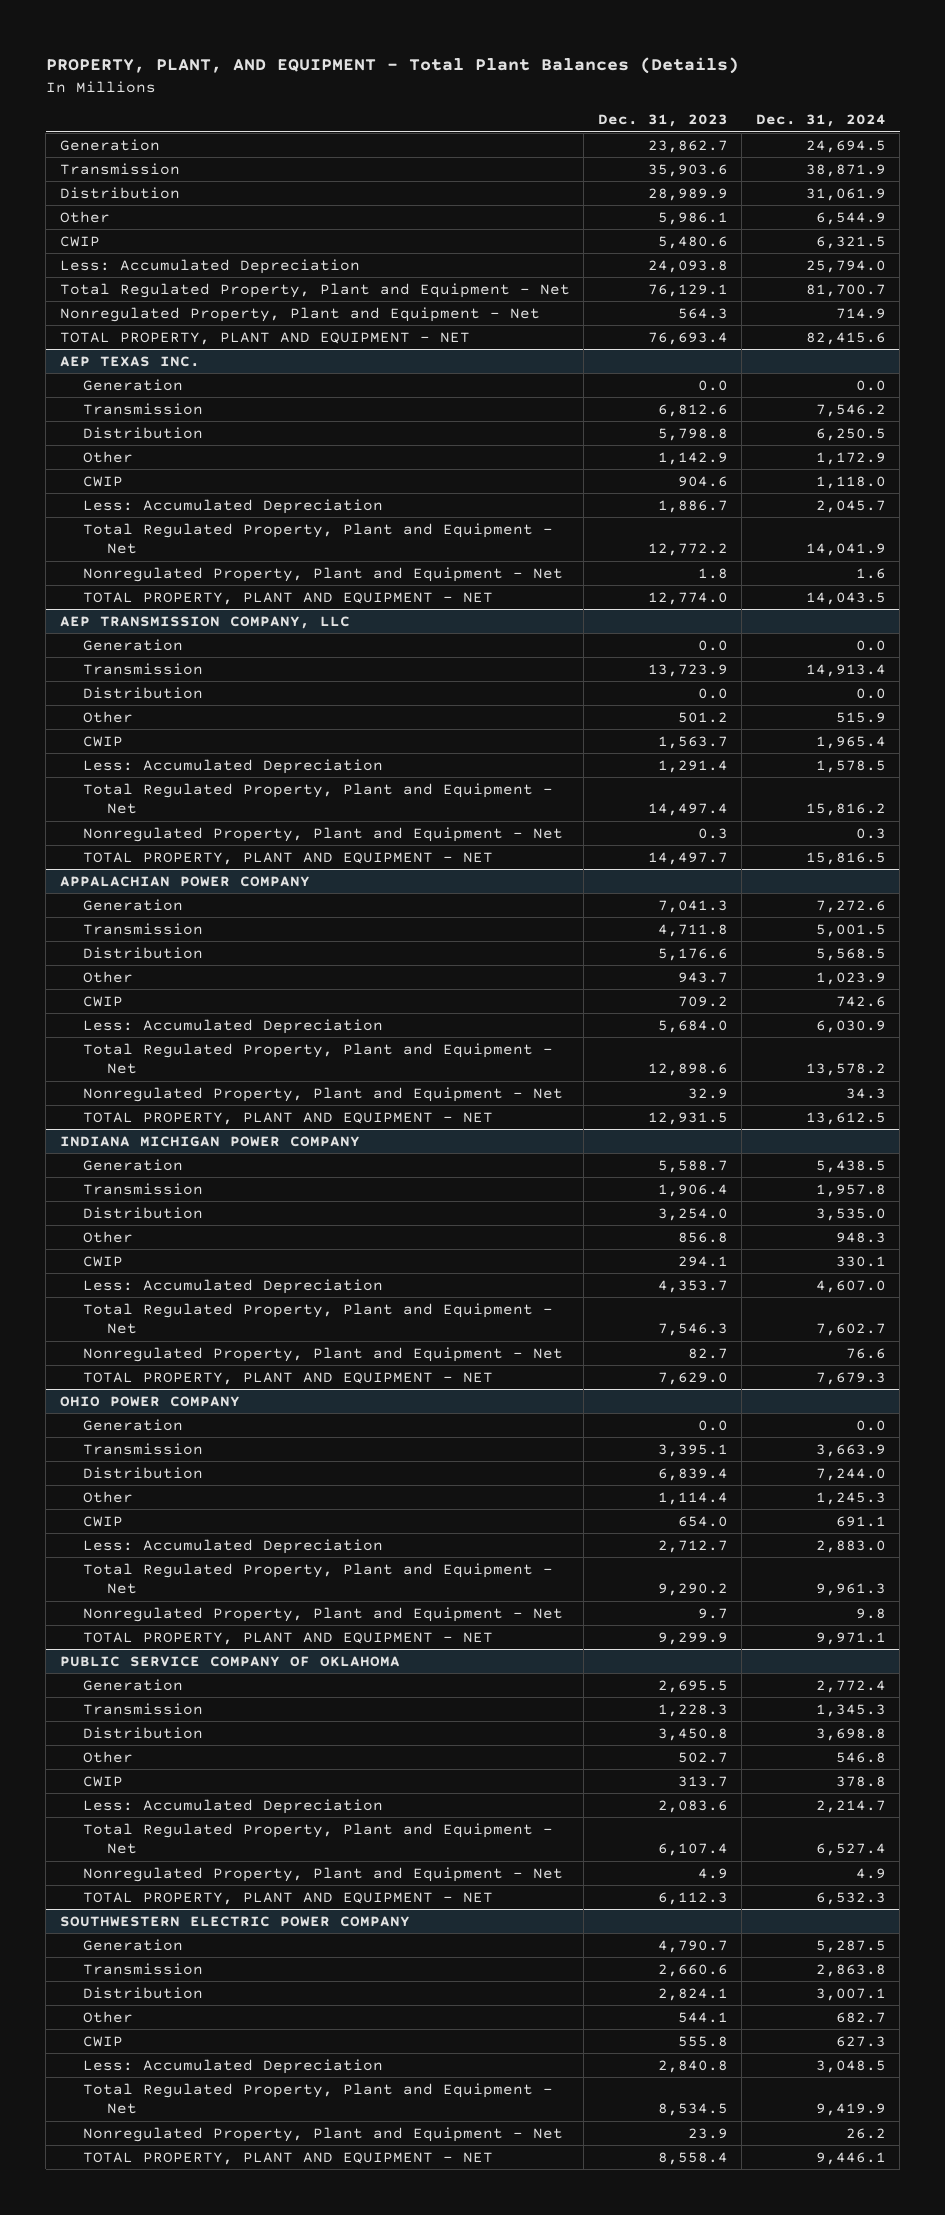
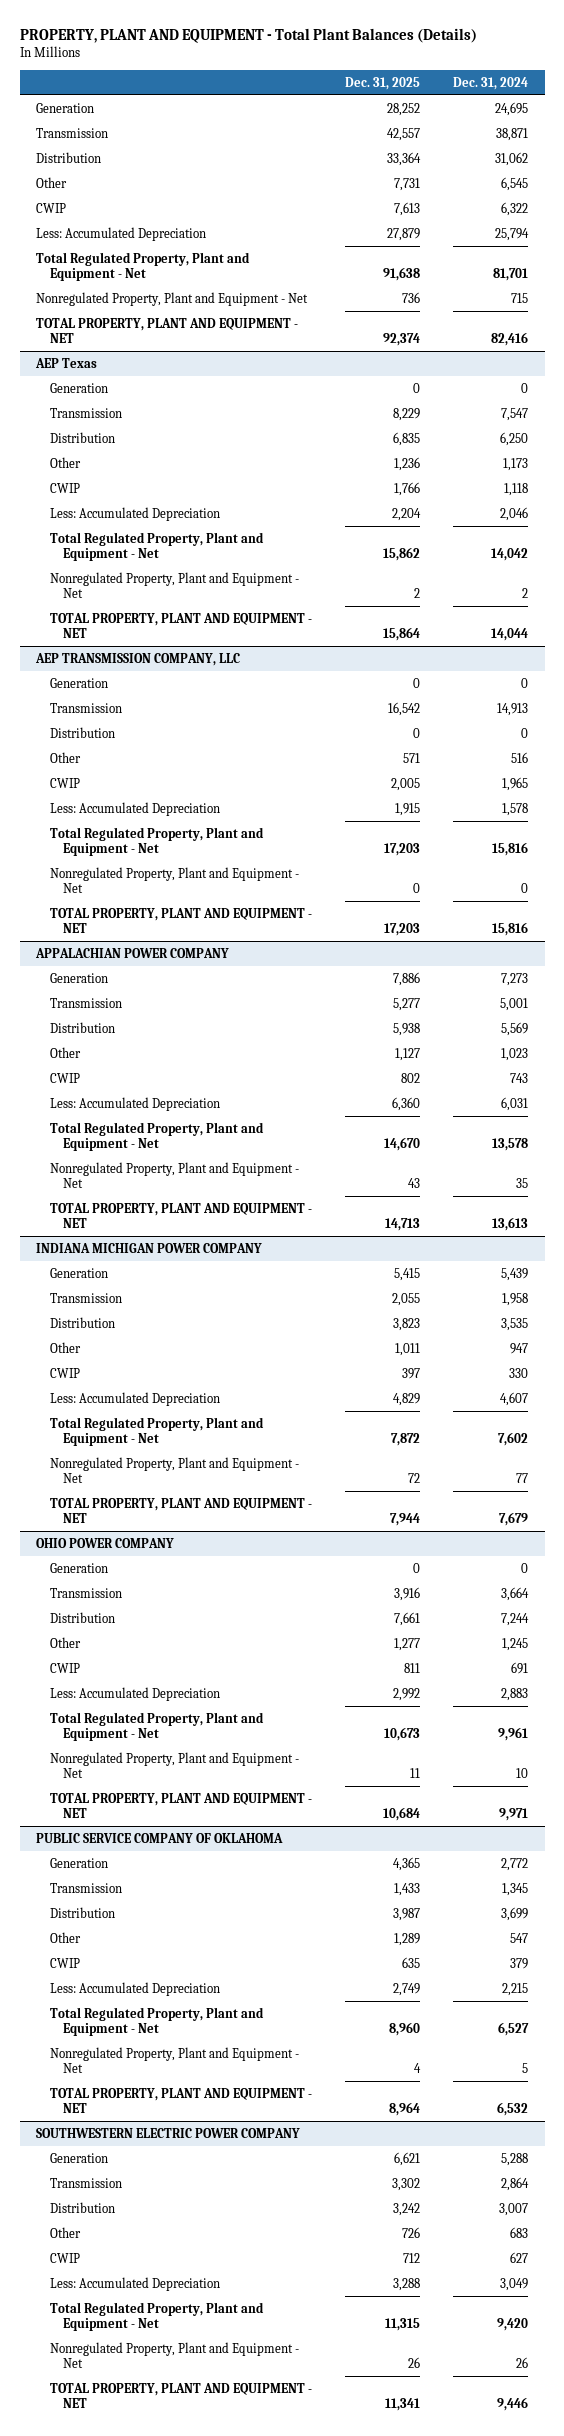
[45,57,739,75] PROPERTY, PLANT, AND EQUIPMENT - Total Plant Balances (Details) -> [19,27,477,43] PROPERTY, PLANT AND EQUIPMENT - Total Plant Balances (Details)
[597,114,728,128] Dec. 31, 2023 -> none
none -> [344,76,420,90] Dec. 31, 2025
[805,139,886,153] 24,694.5 -> [494,101,528,116] 24,695
[805,163,886,177] 38,871.9 -> [495,127,528,141] 38,871
[805,187,886,201] 31,061.9 -> [494,151,528,166] 31,062
[815,211,886,225] 6,544.9 -> [500,176,528,191] 6,545
[815,235,886,249] 6,321.5 -> [500,201,528,216] 6,322
[805,259,886,273] 25,794.0 -> [494,227,529,241] 25,794
[805,283,886,297] 81,700.7 -> [492,268,528,282] 81,701
[835,307,886,319] 714.9 -> [510,292,528,303] 715
[805,331,886,345] 82,415.6 -> [490,332,528,347] 82,416
[59,355,200,367] AEP TEXAS INC. -> [35,357,98,368] AEP Texas
[855,379,886,391] 0.0 -> [520,382,528,393] 0
[815,403,886,417] 7,546.2 -> [500,407,528,421] 7,547
[815,427,886,441] 6,250.5 -> [499,431,528,446] 6,250
[815,451,886,465] 1,172.9 -> [502,457,528,471] 1,173
[815,475,886,489] 1,118.0 -> [503,482,528,496] 1,118
[815,499,886,513] 2,045.7 -> [499,506,528,521] 2,046
[805,543,886,557] 14,041.9 -> [490,548,528,562] 14,042
[855,567,886,579] 1.6 -> [521,588,528,599] 2
[805,591,886,605] 14,043.5 -> [490,628,528,642] 14,044
[855,639,886,651] 0.0 -> [520,677,528,688] 0
[805,663,886,677] 14,913.4 -> [496,702,528,716] 14,913
[855,687,886,699] 0.0 -> [520,727,528,738] 0
[835,711,886,723] 515.9 -> [510,751,528,763] 516
[815,735,886,749] 1,965.4 -> [501,776,528,791] 1,965
[815,759,886,773] 1,578.5 -> [501,802,528,816] 1,578
[805,803,886,817] 15,816.2 -> [491,842,528,857] 15,816
[855,827,886,839] 0.3 -> [520,883,528,894] 0
[805,851,886,865] 15,816.5 -> [491,922,528,937] 15,816
[815,899,886,913] 7,272.6 -> [500,972,528,986] 7,273
[815,923,886,937] 5,001.5 -> [499,997,528,1011] 5,001
[815,947,886,961] 5,568.5 -> [500,1021,528,1036] 5,569
[815,971,886,985] 1,023.9 -> [500,1047,528,1061] 1,023
[835,995,886,1007] 742.6 -> [509,1072,528,1083] 743
[815,1019,886,1033] 6,030.9 -> [500,1096,528,1111] 6,031
[805,1063,886,1077] 13,578.2 -> [491,1138,528,1152] 13,578
[845,1087,886,1099] 34.3 -> [515,1178,528,1189] 35
[805,1111,886,1125] 13,612.5 -> [491,1217,528,1232] 13,613
[815,1159,886,1173] 5,438.5 -> [500,1267,528,1281] 5,439
[815,1183,886,1197] 1,957.8 -> [501,1292,528,1306] 1,958
[815,1207,886,1221] 3,535.0 -> [500,1317,528,1331] 3,535
[835,1231,886,1243] 948.3 -> [509,1342,528,1354] 947
[835,1255,886,1267] 330.1 -> [508,1367,528,1378] 330
[815,1279,886,1293] 4,607.0 -> [499,1391,528,1406] 4,607
[815,1323,886,1337] 7,602.7 -> [497,1432,528,1447] 7,602
[845,1347,886,1359] 76.6 -> [515,1473,528,1484] 77
[815,1371,886,1385] 7,679.3 -> [498,1512,528,1527] 7,679
[855,1419,886,1431] 0.0 -> [520,1562,528,1573] 0
[815,1443,886,1457] 3,663.9 -> [500,1586,529,1601] 3,664
[815,1467,886,1481] 7,244.0 -> [500,1612,529,1626] 7,244
[815,1491,886,1505] 1,245.3 -> [501,1637,528,1651] 1,245
[835,1515,886,1527] 691.1 -> [510,1661,528,1674] 691
[815,1539,886,1553] 2,883.0 -> [500,1687,528,1701] 2,883
[815,1583,886,1597] 9,961.3 -> [497,1727,528,1742] 9,961
[855,1607,886,1619] 9.8 -> [515,1768,528,1779] 10
[815,1631,886,1645] 9,971.1 -> [498,1808,528,1822] 9,971
[815,1679,886,1693] 2,772.4 -> [500,1857,528,1871] 2,772
[815,1703,886,1717] 1,345.3 -> [501,1882,528,1896] 1,345
[815,1727,886,1741] 3,698.8 -> [500,1906,528,1921] 3,699
[835,1751,886,1763] 546.8 -> [509,1932,528,1943] 547
[835,1775,886,1787] 378.8 -> [509,1957,528,1969] 379
[815,1799,886,1813] 2,214.7 -> [501,1982,528,1996] 2,215
[815,1843,886,1857] 6,527.4 -> [497,2022,529,2037] 6,527
[855,1867,886,1879] 4.9 -> [521,2063,528,2074] 5
[815,1891,886,1905] 6,532.3 -> [496,2102,528,2117] 6,532
[815,1939,886,1953] 5,287.5 -> [500,2152,528,2166] 5,288
[815,1963,886,1977] 2,863.8 -> [500,2176,529,2191] 2,864
[815,1987,886,2001] 3,007.1 -> [498,2202,528,2216] 3,007
[835,2011,886,2023] 682.7 -> [509,2226,528,2238] 683
[835,2035,886,2047] 627.3 -> [509,2251,528,2263] 627
[815,2059,886,2073] 3,048.5 -> [499,2277,528,2291] 3,049
[815,2103,886,2117] 9,419.9 -> [496,2318,528,2332] 9,420
[845,2127,886,2139] 26.2 -> [515,2357,528,2369] 26
[815,2151,886,2165] 9,446.1 -> [496,2397,528,2412] 9,446

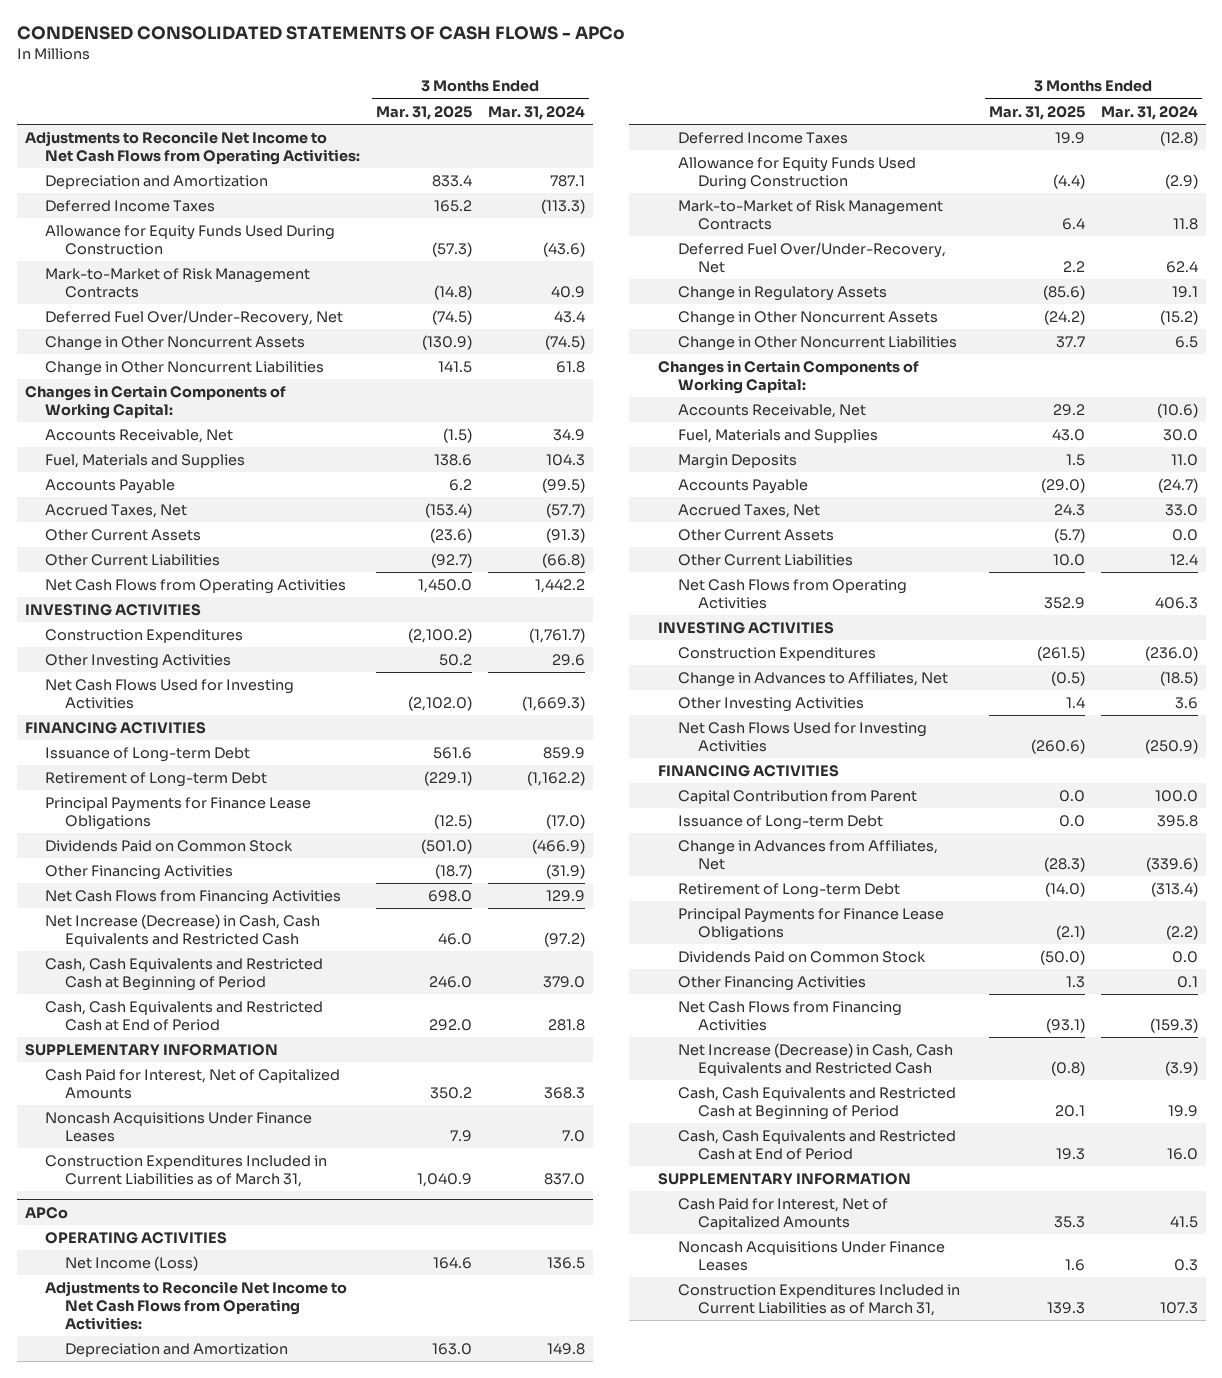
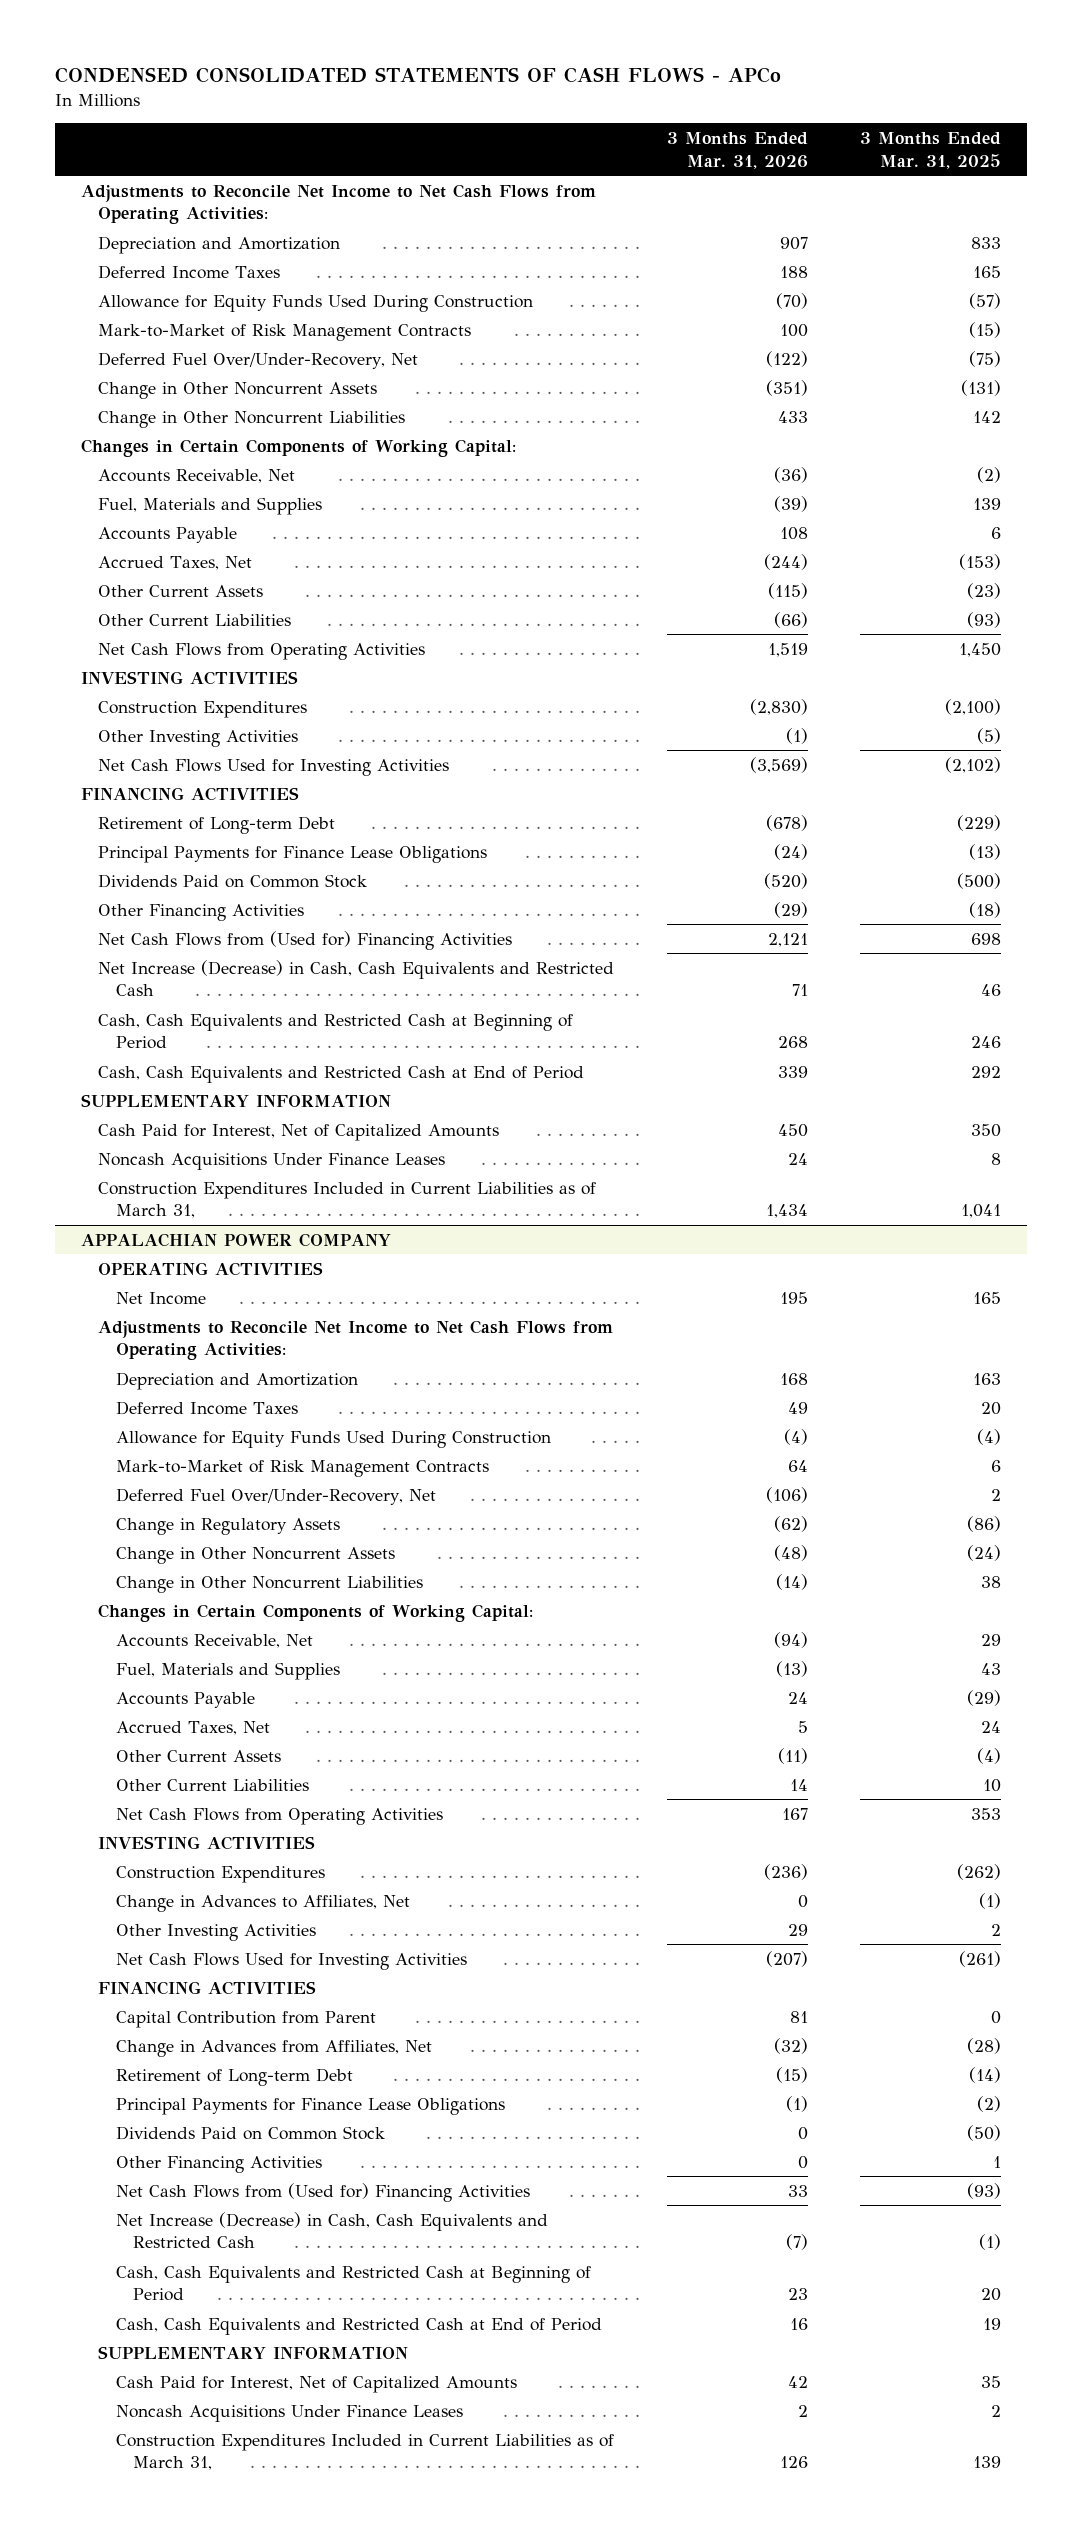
[487,105,585,120] Mar. 31, 2024 -> none
none -> [666,132,808,169] 3 Months Ended Mar. 31, 2026
[431,174,472,187] 833.4 -> [970,236,1001,249] 833
[433,199,472,212] 165.2 -> [972,265,1001,278] 165
[431,241,472,257] (57.3) -> [968,292,1001,309] (57)
[433,284,472,300] (14.8) -> [968,321,1001,338] (15)
[431,309,472,325] (74.5) -> [968,350,1001,367] (75)
[421,334,472,350] (130.9) -> [960,379,1001,396] (131)
[437,360,472,373] 141.5 -> [972,410,1001,423] 142
[442,427,472,443] (1.5) -> [976,466,1001,483] (2)
[433,453,472,466] 138.6 -> [972,497,1001,510] 139
[448,478,472,491] 6.2 -> [990,526,1001,539] 6
[424,502,472,518] (153.4) -> [958,553,1001,570] (153)
[429,527,472,543] (23.6) -> [966,582,1001,599] (23)
[430,552,472,568] (92.7) -> [966,611,1001,628] (93)
[417,578,472,593] 1,450.0 -> [958,642,1001,657] 1,450
[407,627,472,643] (2,100.2) -> [944,698,1001,715] (2,100)
[438,653,472,666] 50.2 -> [976,727,1001,744] (5)
[407,695,472,711] (2,102.0) -> [944,756,1001,773] (2,102)
[44,746,250,762] Issuance of Long-term Debt -> none
[423,770,472,786] (229.1) -> [956,814,1001,831] (229)
[433,813,472,829] (12.5) -> [968,843,1001,860] (13)
[420,838,472,854] (501.0) -> [956,872,1001,889] (500)
[434,863,472,879] (18.7) -> [968,901,1001,918] (18)
[44,889,341,905] Net Cash Flows from Financing Activities -> [98,930,513,950] Net Cash Flows from (Used for) Financing Activities
[427,889,472,902] 698.0 -> [970,932,1001,945] 698
[437,932,472,945] 46.0 -> [980,984,1001,997] 46
[428,975,472,988] 246.0 -> [970,1036,1001,1049] 246
[428,1018,472,1031] 292.0 -> [970,1065,1001,1078] 292
[429,1086,472,1099] 350.2 -> [970,1123,1001,1137] 350
[449,1129,472,1142] 7.9 -> [990,1152,1001,1165] 8
[416,1172,472,1187] 1,040.9 -> [960,1204,1001,1219] 1,041
[24,1206,68,1219] APCo -> [80,1232,391,1247] APPALACHIAN POWER COMPANY
[65,1255,199,1271] Net Income (Loss) -> [115,1291,206,1305] Net Income
[432,1256,472,1269] 164.6 -> [972,1291,1001,1304] 165
[431,1342,472,1355] 163.0 -> [972,1372,1001,1385] 163
[1054,131,1085,144] 19.9 -> [980,1401,1001,1415] 20
[1052,173,1085,189] (4.4) -> [976,1428,1001,1445] (4)
[1061,217,1085,230] 6.4 -> [990,1459,1001,1472] 6
[1062,260,1085,272] 2.2 -> [990,1488,1001,1501] 2
[1042,284,1085,300] (85.6) -> [966,1515,1001,1532] (86)
[1043,309,1085,325] (24.2) -> [966,1544,1001,1561] (24)
[1055,335,1085,348] 37.7 -> [980,1575,1001,1588] 38
[678,453,798,469] Margin Deposits -> none
[1052,403,1085,416] 29.2 -> [980,1633,1001,1646] 29
[1051,428,1085,441] 43.0 -> [980,1662,1001,1675] 43
[1040,477,1085,493] (29.0) -> [966,1689,1001,1706] (29)
[1053,503,1085,516] 24.3 -> [980,1720,1001,1733] 24
[1053,527,1085,543] (5.7) -> [976,1747,1001,1764] (4)
[1052,553,1085,566] 10.0 -> [982,1778,1001,1792] 10
[1043,596,1085,609] 352.9 -> [970,1807,1001,1820] 353
[1036,645,1085,661] (261.5) -> [956,1863,1001,1880] (262)
[1050,670,1085,686] (0.5) -> [978,1892,1001,1909] (1)
[1065,696,1085,708] 1.4 -> [990,1923,1001,1936] 2
[1030,738,1085,754] (260.6) -> [958,1950,1001,1967] (261)
[678,814,884,830] Issuance of Long-term Debt -> none
[1058,789,1085,802] 0.0 -> [990,2010,1001,2024] 0
[1043,856,1085,872] (28.3) -> [966,2037,1001,2054] (28)
[1044,881,1085,897] (14.0) -> [968,2066,1001,2083] (14)
[1055,924,1085,940] (2.1) -> [976,2095,1001,2112] (2)
[1039,949,1085,965] (50.0) -> [966,2124,1001,2141] (50)
[1065,975,1085,988] 1.3 -> [992,2155,1001,2168] 1
[678,1000,903,1031] Net Cash Flows from Financing Activities -> [115,2182,530,2202] Net Cash Flows from (Used for) Financing Activities
[1045,1017,1085,1033] (93.1) -> [966,2182,1001,2199] (93)
[1050,1060,1085,1076] (0.8) -> [978,2234,1001,2251] (1)
[1054,1104,1085,1117] 20.1 -> [980,2288,1001,2302] 20
[1055,1147,1085,1160] 19.3 -> [982,2317,1001,2330] 19
[1053,1215,1085,1228] 35.3 -> [980,2375,1001,2388] 35
[1064,1258,1085,1271] 1.6 -> [990,2404,1001,2417] 2
[1046,1301,1085,1314] 139.3 -> [972,2456,1001,2469] 139

